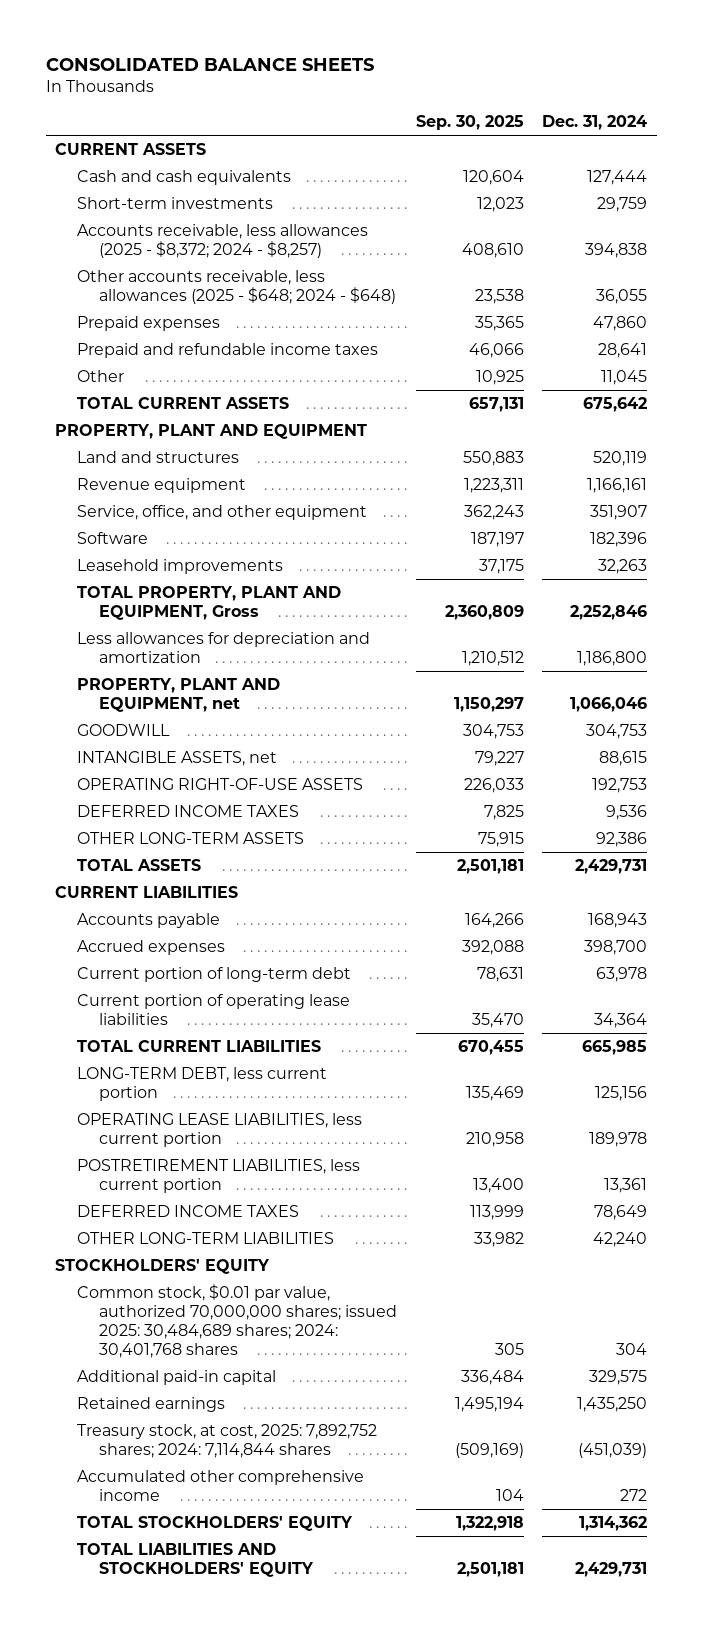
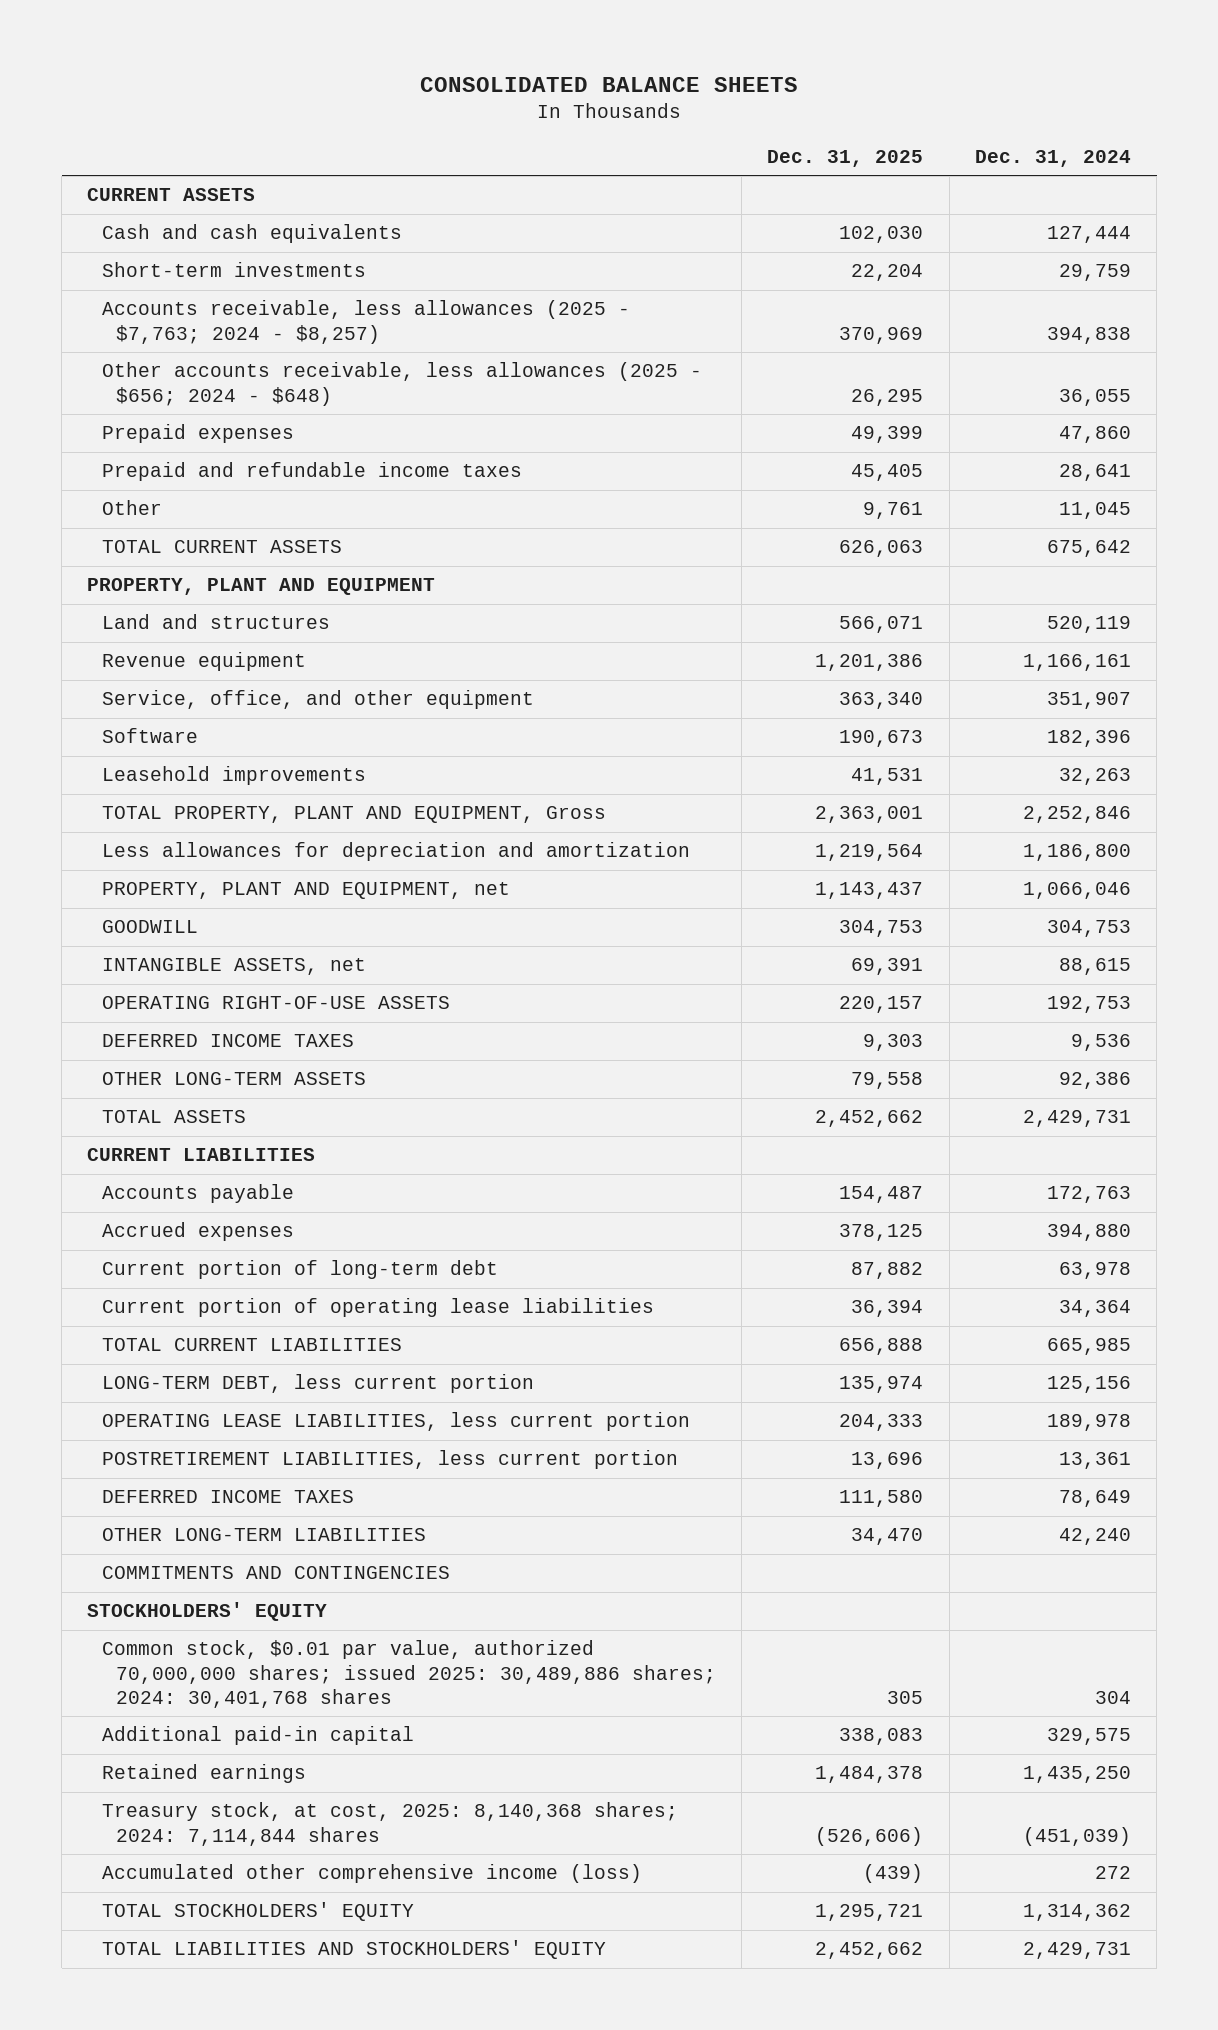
[415,115,524,131] Sep. 30, 2025 -> none
none -> [767,149,924,167] Dec. 31, 2025
[77,224,369,259] Accounts receivable, less allowances (2025 - $8,372; 2024 - $8,257) -> [101,300,630,344] Accounts receivable, less allowances (2025 - $7,763; 2024 - $8,257)
[77,270,397,305] Other accounts receivable, less allowances (2025 - $648; 2024 - $648) -> [101,362,702,406] Other accounts receivable, less allowances (2025 - $656; 2024 - $648)
[588,913,648,929] 168,943 -> [1046,1186,1131,1204] 172,763
[584,940,648,956] 398,700 -> [1046,1224,1131,1242] 394,880
none -> [101,1566,450,1580] COMMITMENTS AND CONTINGENCIES
[77,1284,398,1358] Common stock, $0.01 par value, authorized 70,000,000 shares; issued 2025: 30,484,689 shares; 2024: 30,401,768 shares -> [101,1640,716,1708] Common stock, $0.01 par value, authorized 70,000,000 shares; issued 2025: 30,489,886 shares; 2024: 30,401,768 shares
[77,1424,378,1459] Treasury stock, at cost, 2025: 7,892,752 shares; 2024: 7,114,844 shares -> [101,1802,678,1846] Treasury stock, at cost, 2025: 8,140,368 shares; 2024: 7,114,844 shares
[77,1470,365,1502] Accumulated other comprehensive income -> [101,1864,642,1884] Accumulated other comprehensive income (loss)

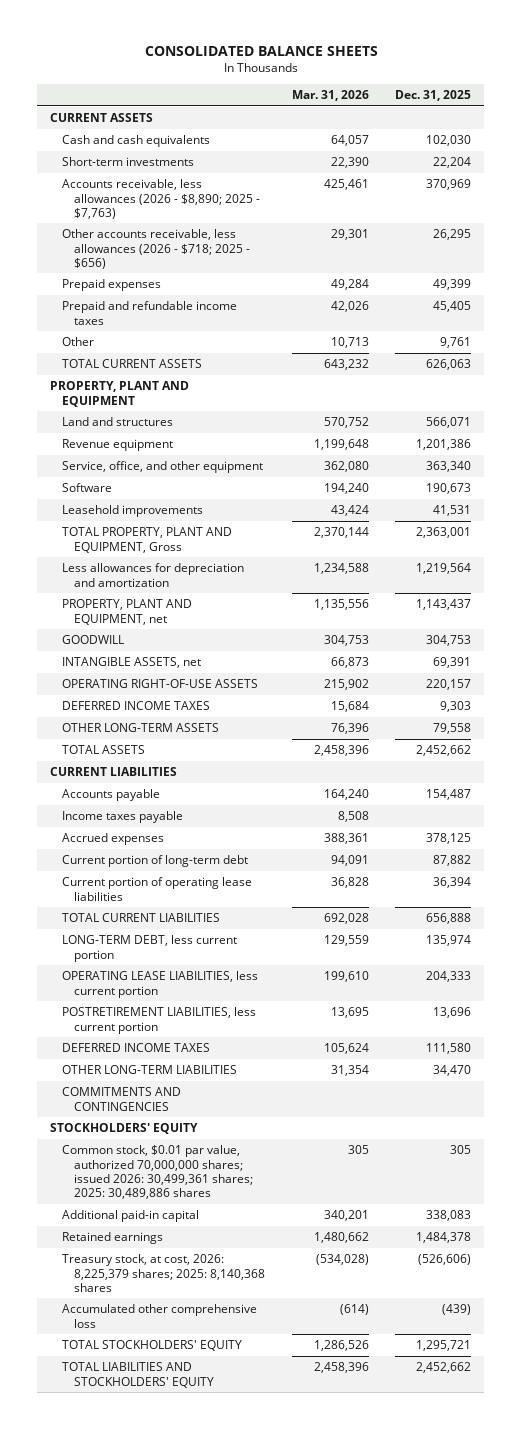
[974,149,1131,167] Dec. 31, 2024 -> none
none -> [291,90,369,102] Mar. 31, 2026
[101,300,630,344] Accounts receivable, less allowances (2025 - $7,763; 2024 - $8,257) -> [62,179,261,219] Accounts receivable, less allowances (2026 - $8,890; 2025 - $7,763)
[101,362,702,406] Other accounts receivable, less allowances (2025 - $656; 2024 - $648) -> [62,229,251,269] Other accounts receivable, less allowances (2026 - $718; 2025 - $656)
none -> [62,811,184,824] Income taxes payable
[101,1640,716,1708] Common stock, $0.01 par value, authorized 70,000,000 shares; issued 2025: 30,489,886 shares; 2024: 30,401,768 shares -> [62,1145,254,1200] Common stock, $0.01 par value, authorized 70,000,000 shares; issued 2026: 30,499,361 shares; 2025: 30,489,886 shares
[101,1802,678,1846] Treasury stock, at cost, 2025: 8,140,368 shares; 2024: 7,114,844 shares -> [62,1254,266,1292] Treasury stock, at cost, 2026: 8,225,379 shares; 2025: 8,140,368 shares
[101,1864,642,1884] Accumulated other comprehensive income (loss) -> [62,1304,258,1328] Accumulated other comprehensive loss

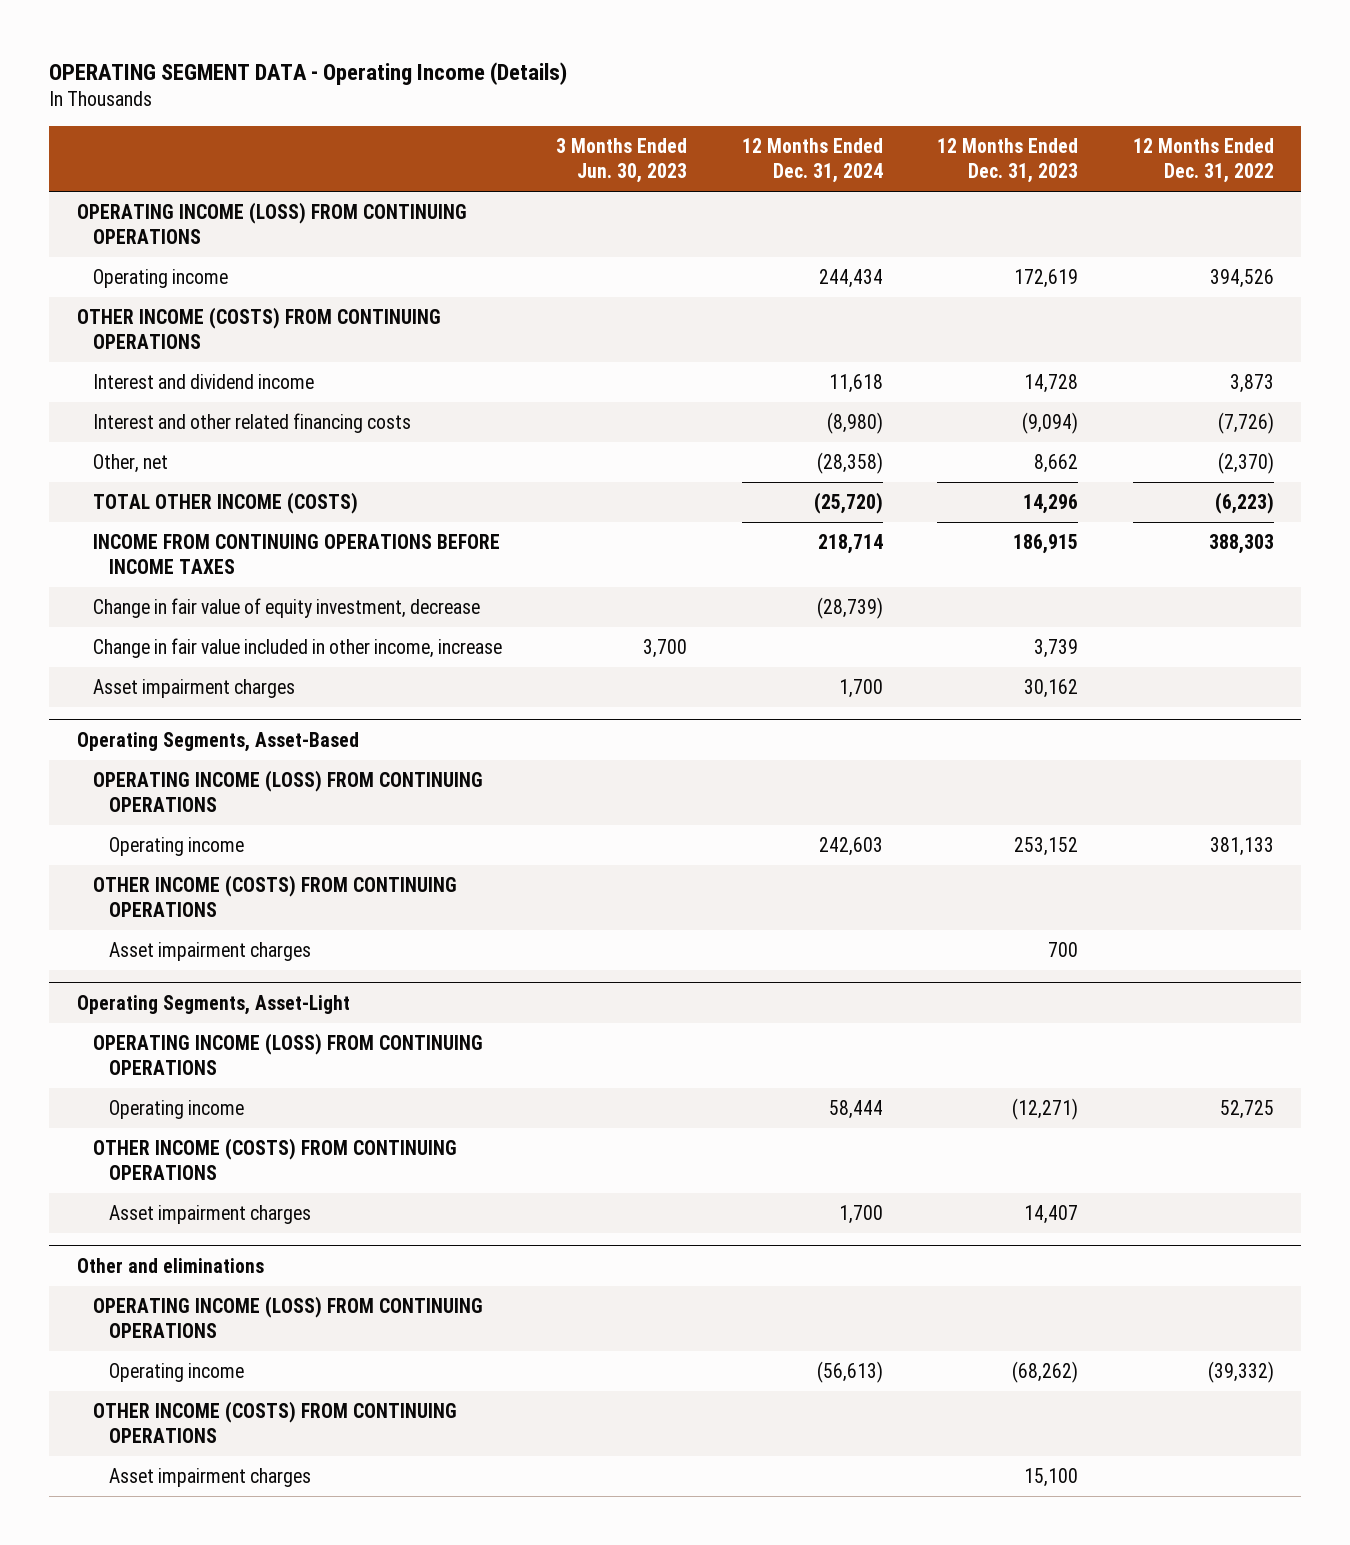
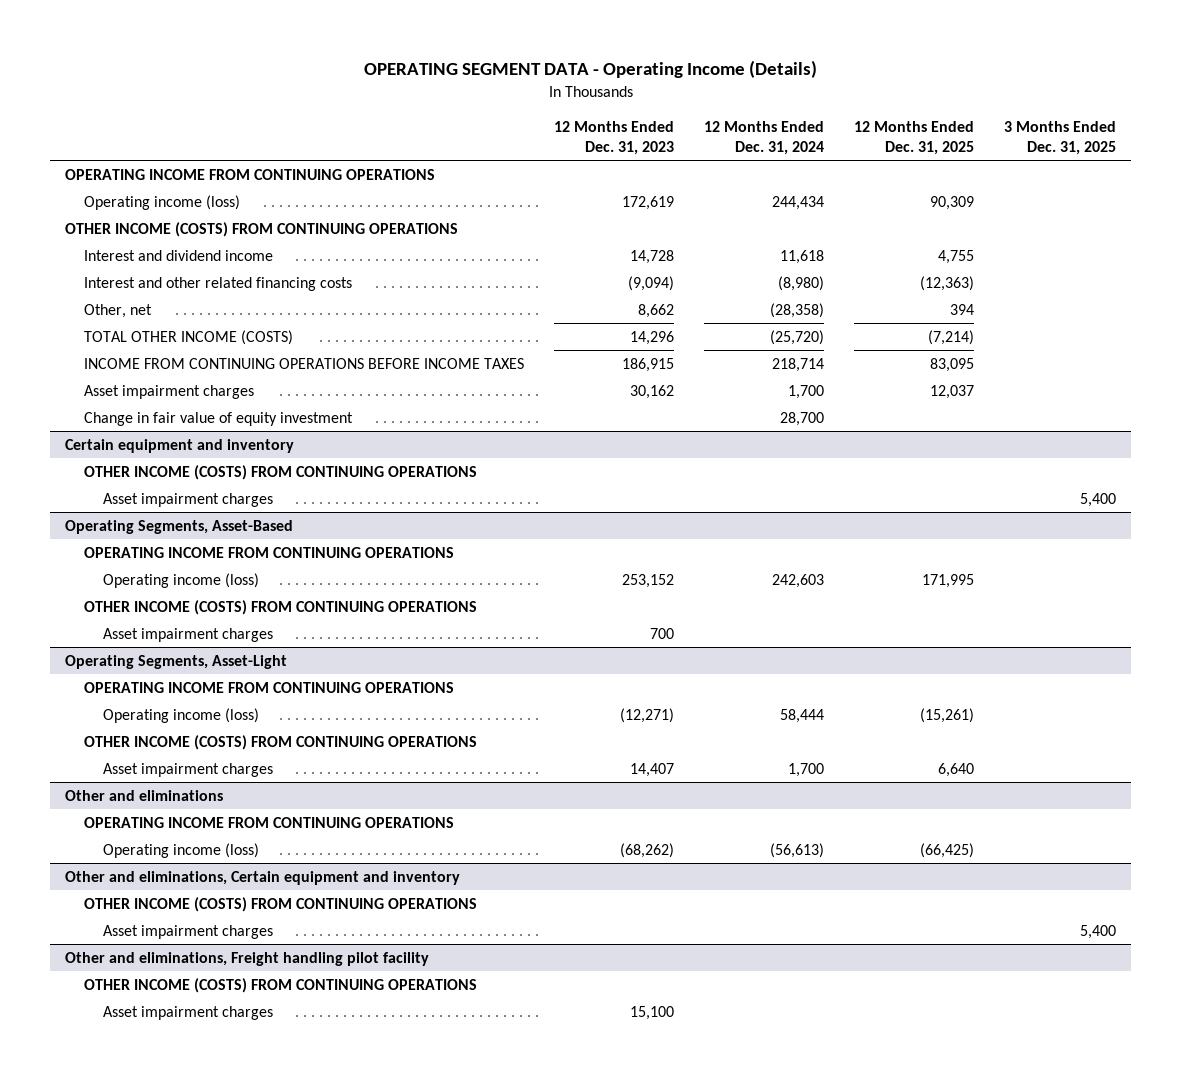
[556,138,688,184] 3 Months Ended Jun. 30, 2023 -> none
[1132,138,1274,184] 12 Months Ended Dec. 31, 2022 -> none
none -> [854,121,975,156] 12 Months Ended Dec. 31, 2025
none -> [1004,121,1117,156] 3 Months Ended Dec. 31, 2025
[76,202,467,245] OPERATING INCOME (LOSS) FROM CONTINUING OPERATIONS -> [64,168,435,180] OPERATING INCOME FROM CONTINUING OPERATIONS
[92,269,228,289] Operating income -> [84,194,241,210] Operating income (loss)
[92,598,480,619] Change in fair value of equity investment, decrease -> none
[92,638,502,659] Change in fair value included in other income, increase -> none
none -> [84,411,354,426] Change in fair value of equity investment
none -> [64,438,294,453] Certain equipment and inventory
none -> [84,464,478,480] OTHER INCOME (COSTS) FROM CONTINUING OPERATIONS
none -> [103,492,274,507] Asset impairment charges
[92,770,483,813] OPERATING INCOME (LOSS) FROM CONTINUING OPERATIONS -> [84,546,455,558] OPERATING INCOME FROM CONTINUING OPERATIONS
[108,837,244,857] Operating income -> [103,572,260,588] Operating income (loss)
[92,1033,483,1076] OPERATING INCOME (LOSS) FROM CONTINUING OPERATIONS -> [84,681,455,693] OPERATING INCOME FROM CONTINUING OPERATIONS
[108,1100,244,1120] Operating income -> [103,707,260,723] Operating income (loss)
[92,1296,483,1339] OPERATING INCOME (LOSS) FROM CONTINUING OPERATIONS -> [84,816,455,828] OPERATING INCOME FROM CONTINUING OPERATIONS
[108,1363,244,1383] Operating income -> [103,842,260,858] Operating income (loss)
none -> [64,870,460,885] Other and eliminations, Certain equipment and inventory
none -> [103,924,274,939] Asset impairment charges
none -> [64,951,429,966] Other and eliminations, Freight handling pilot facility
none -> [84,977,478,993] OTHER INCOME (COSTS) FROM CONTINUING OPERATIONS

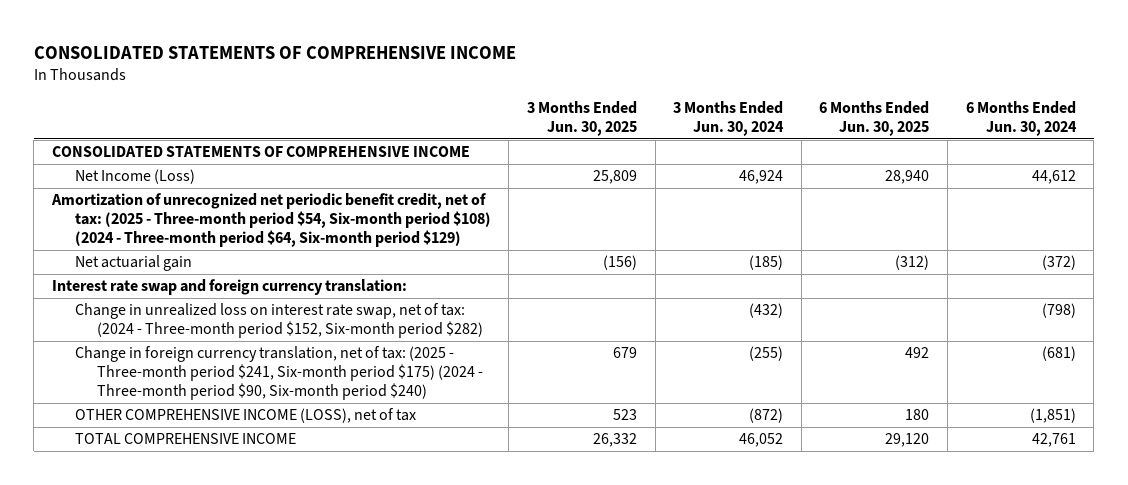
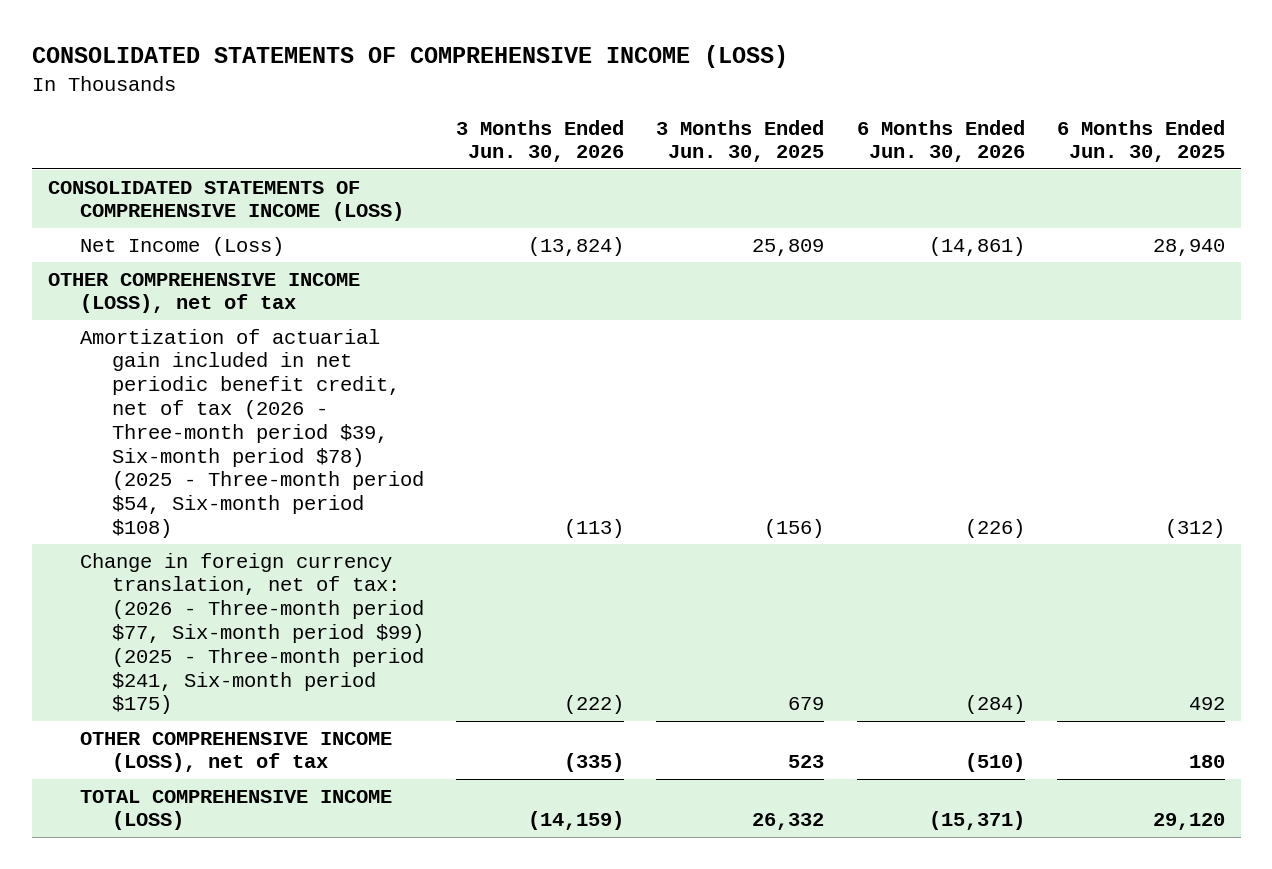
[33,45,516,59] CONSOLIDATED STATEMENTS OF COMPREHENSIVE INCOME -> [31,45,788,69] CONSOLIDATED STATEMENTS OF COMPREHENSIVE INCOME (LOSS)
[673,101,785,136] 3 Months Ended Jun. 30, 2024 -> none
[965,101,1077,136] 6 Months Ended Jun. 30, 2024 -> none
none -> [456,119,625,163] 3 Months Ended Jun. 30, 2026
none -> [856,119,1025,163] 6 Months Ended Jun. 30, 2026
[52,146,471,158] CONSOLIDATED STATEMENTS OF COMPREHENSIVE INCOME -> [47,180,404,222] CONSOLIDATED STATEMENTS OF COMPREHENSIVE INCOME (LOSS)
[51,193,491,247] Amortization of unrecognized net periodic benefit credit, net of tax: (2025 - Three-month period $54, Six-month period $108) (2024 - Three-month period $64, Six-month period $129) -> none
[52,279,408,296] Interest rate swap and foreign currency translation: -> none
[74,303,484,338] Change in unrealized loss on interest rate swap, net of tax: (2024 - Three-month period $152, Six-month period $282) -> none
none -> [47,272,360,314] OTHER COMPREHENSIVE INCOME (LOSS), net of tax
[74,255,192,272] Net actuarial gain -> [79,328,425,539] Amortization of actuarial gain included in net periodic benefit credit, net of tax (2026 - Three-month period $39, Six-month period $78) (2025 - Three-month period $54, Six-month period $108)
[74,346,484,400] Change in foreign currency translation, net of tax: (2025 - Three-month period $241, Six-month period $175) (2024 - Three-month period $90, Six-month period $240) -> [79,552,425,715] Change in foreign currency translation, net of tax: (2026 - Three-month period $77, Six-month period $99) (2025 - Three-month period $241, Six-month period $175)
[74,433,296,445] TOTAL COMPREHENSIVE INCOME -> [79,789,392,831] TOTAL COMPREHENSIVE INCOME (LOSS)

